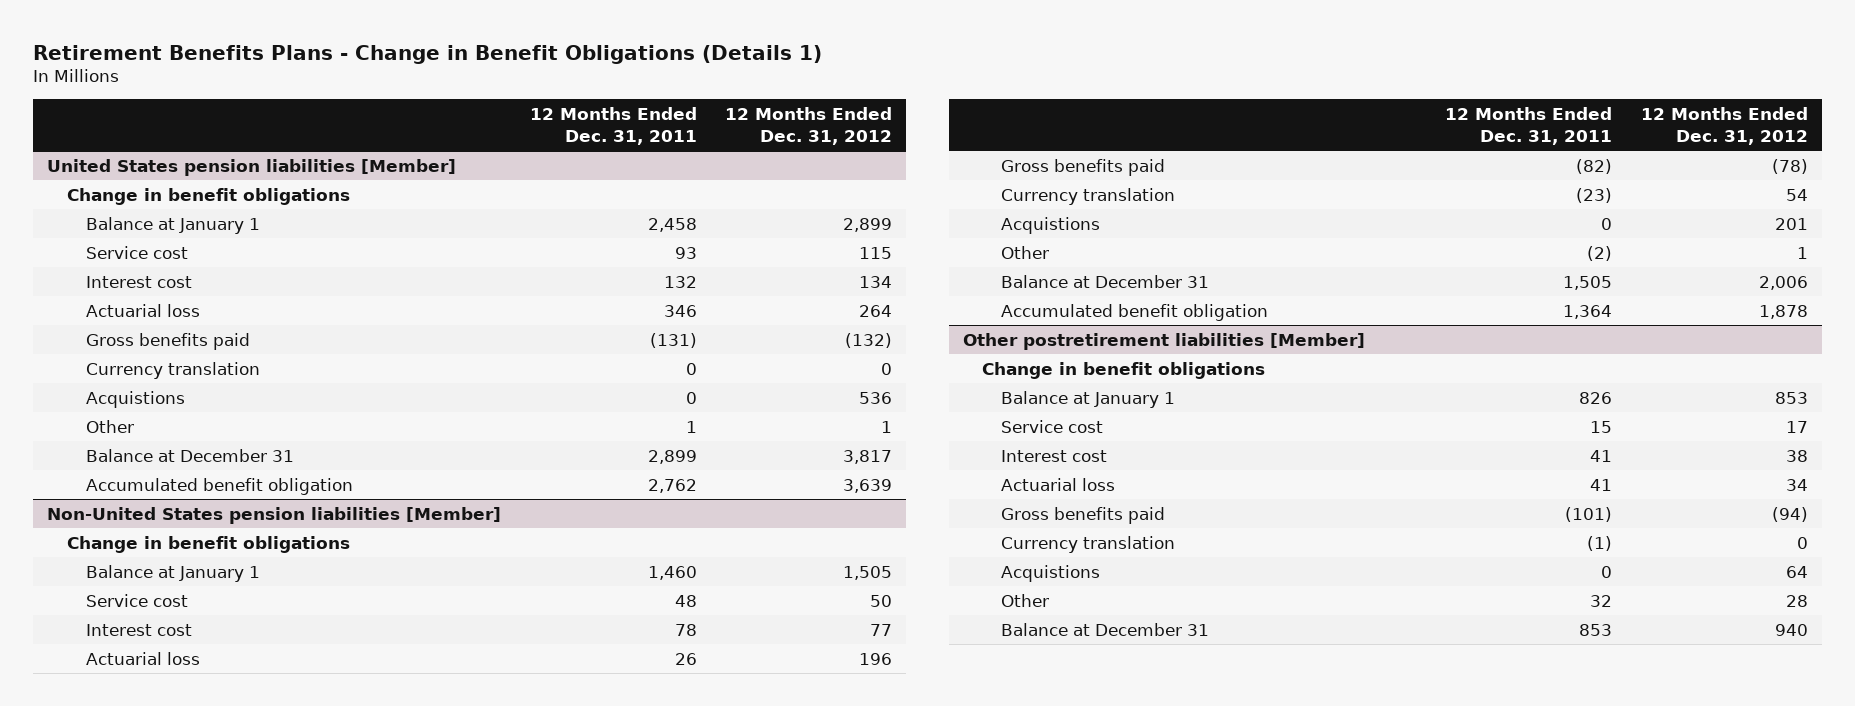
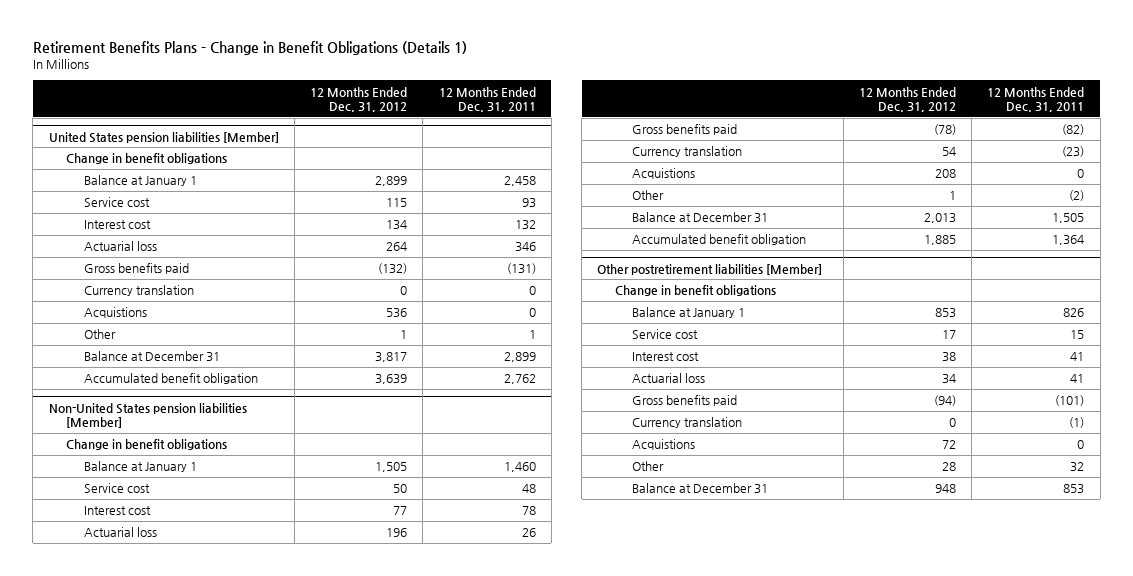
[1774,217,1808,230] 201 -> [934,169,956,179] 208
[1758,275,1808,290] 2,006 -> [923,213,956,224] 2,013
[1758,304,1808,319] 1,878 -> [923,235,956,246] 1,885
[1785,565,1808,578] 64 -> [941,440,956,450] 72
[1774,623,1808,636] 940 -> [934,484,956,494] 948

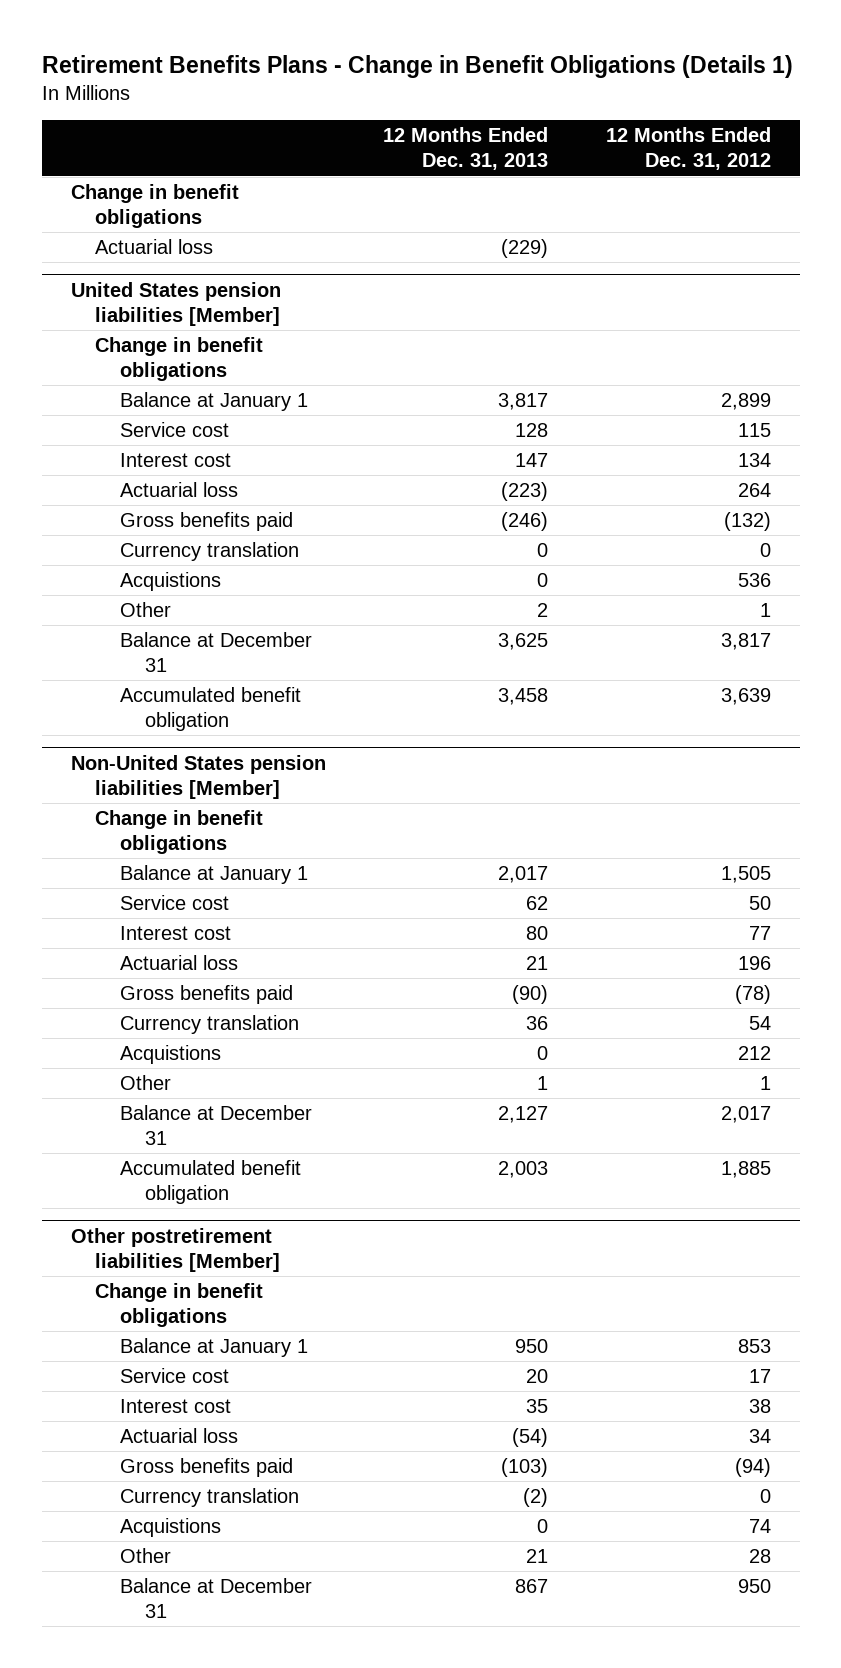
[438,86,536,113] 12 Months Ended Dec. 31, 2011 -> none
none -> [383,127,549,171] 12 Months Ended Dec. 31, 2013
none -> [70,184,239,229] Change in benefit obligations
none -> [95,239,214,255] Actuarial loss
[934,169,956,179] 208 -> [737,1046,771,1061] 212
[923,213,956,224] 2,013 -> [720,1106,771,1124] 2,017
[941,440,956,450] 72 -> [748,1519,771,1534] 74
[934,484,956,494] 948 -> [737,1579,771,1594] 950

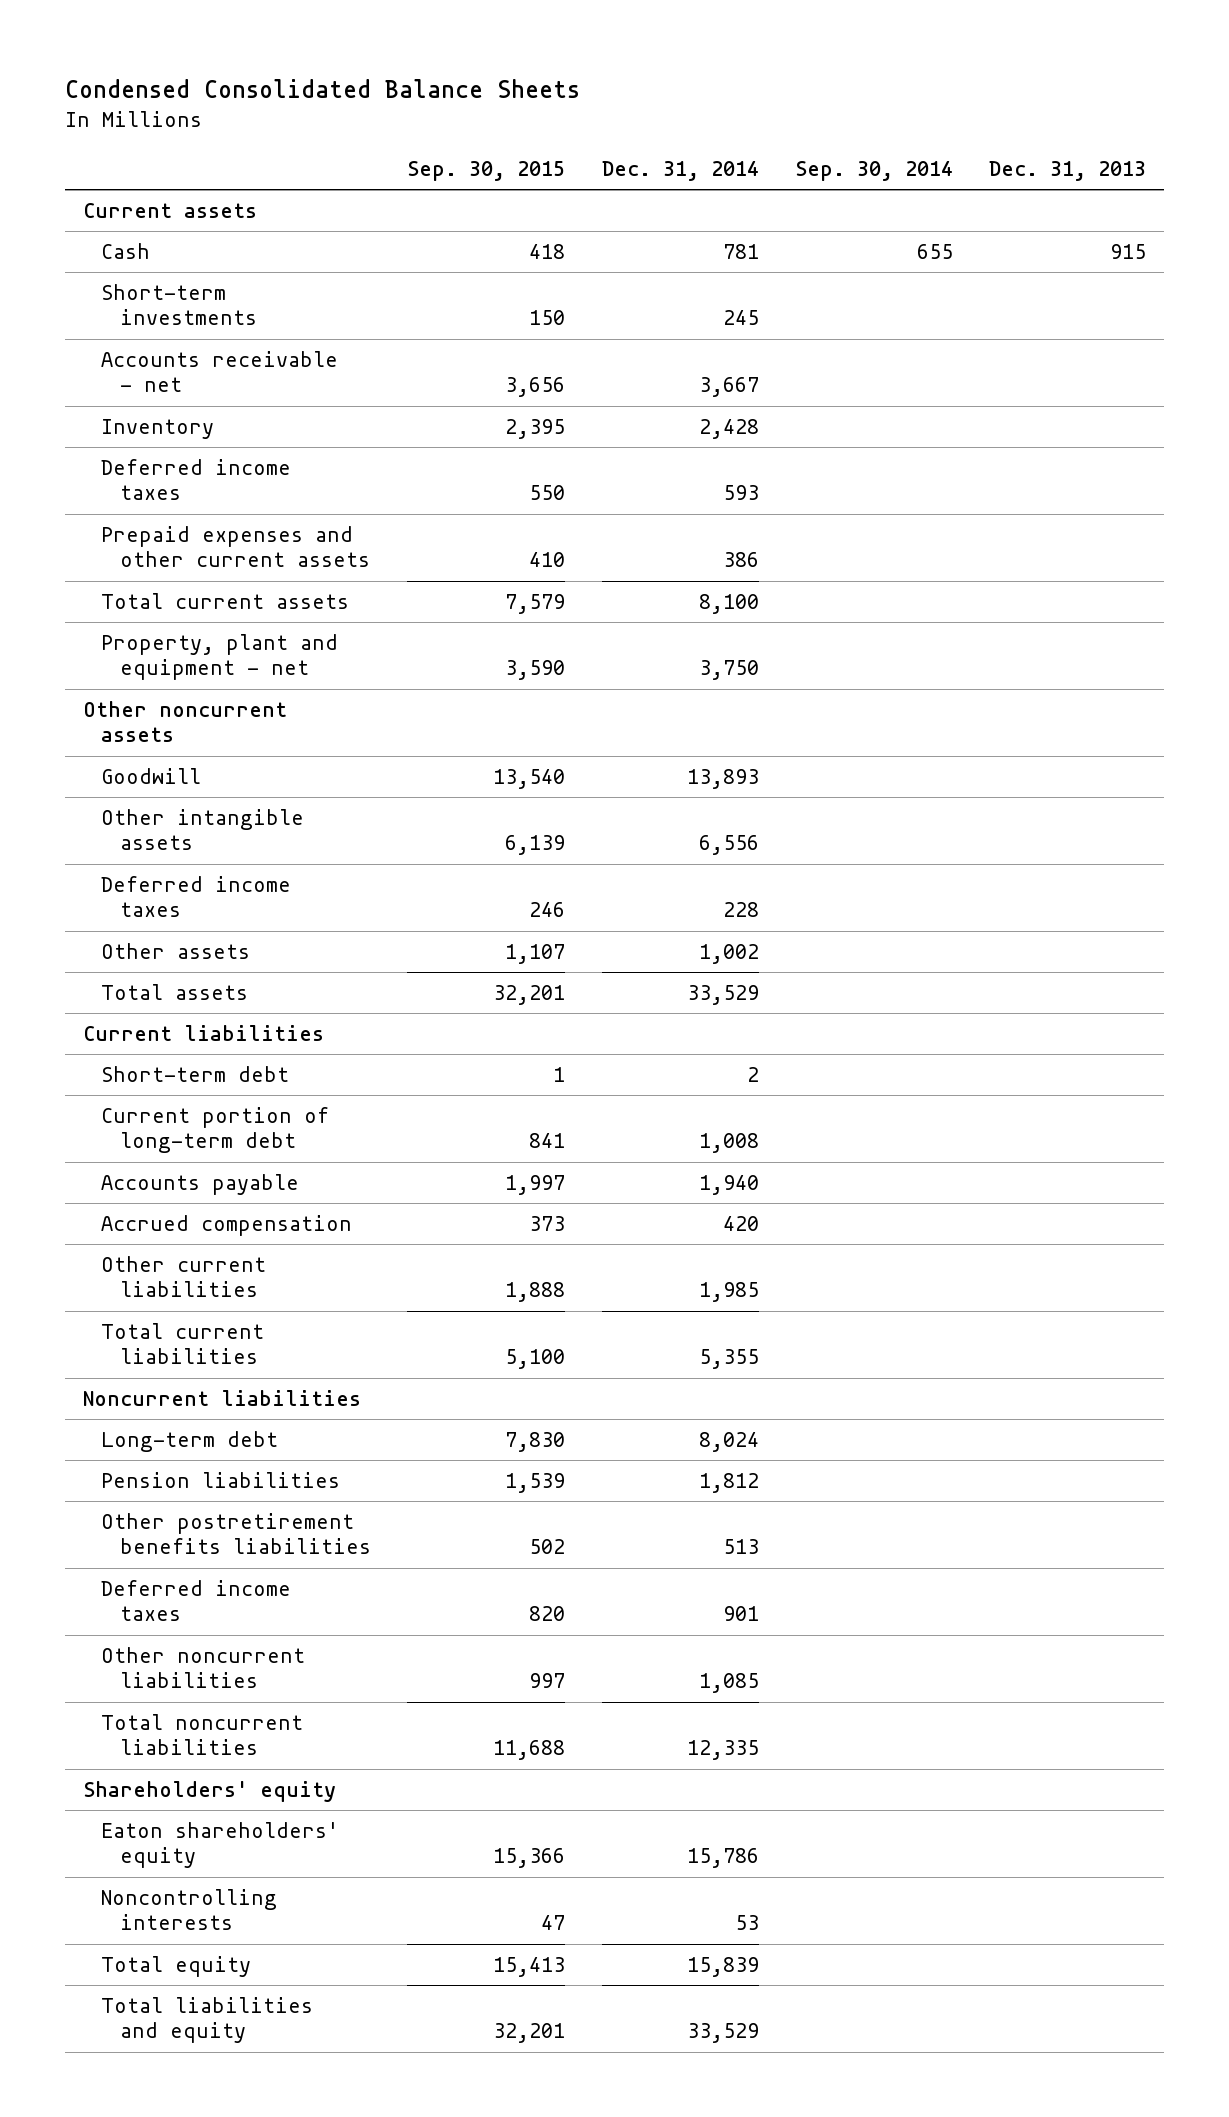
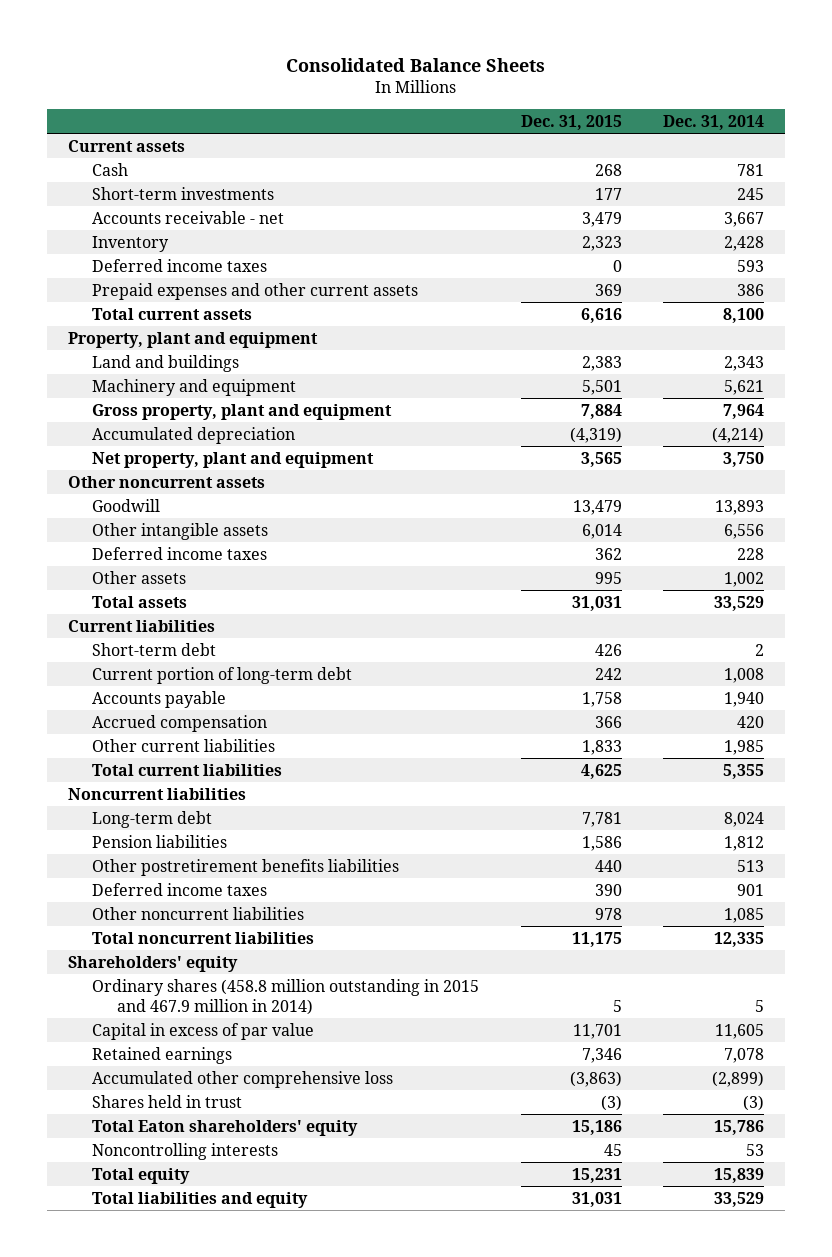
[64,78,580,98] Condensed Consolidated Balance Sheets -> [286,57,546,72] Consolidated Balance Sheets
[407,160,566,181] Sep. 30, 2015 -> none
[794,160,953,181] Sep. 30, 2014 -> none
[989,160,1147,181] Dec. 31, 2013 -> none
none -> [520,114,622,130] Dec. 31, 2015
none -> [68,331,319,348] Property, plant and equipment
none -> [92,354,240,372] Land and buildings
none -> [92,378,297,396] Machinery and equipment
none -> [92,403,393,420] Gross property, plant and equipment
none -> [92,426,296,444] Accumulated depreciation
[101,634,339,681] Property, plant and equipment - net -> [92,451,375,468] Net property, plant and equipment
none -> [92,978,480,1015] Ordinary shares (458.8 million outstanding in 2015 and 467.9 million in 2014)
none -> [92,1022,315,1040] Capital in excess of par value
none -> [92,1046,233,1064] Retained earnings
none -> [92,1070,394,1088] Accumulated other comprehensive loss
none -> [92,1094,243,1108] Shares held in trust
[101,1822,340,1869] Eaton shareholders' equity -> [92,1119,359,1136] Total Eaton shareholders' equity

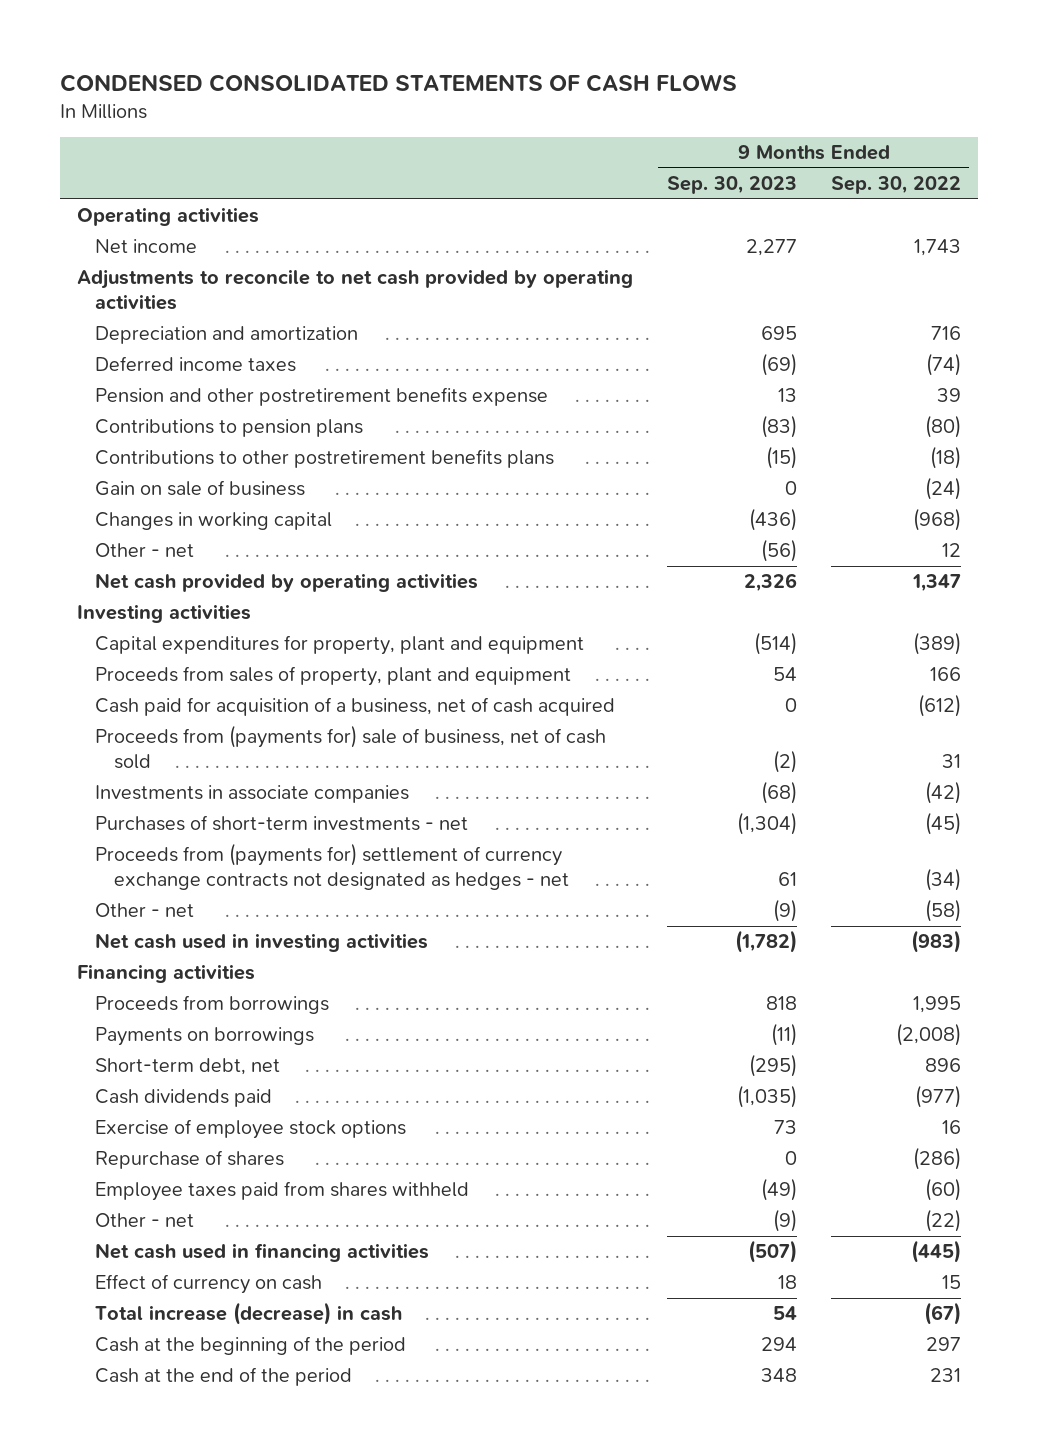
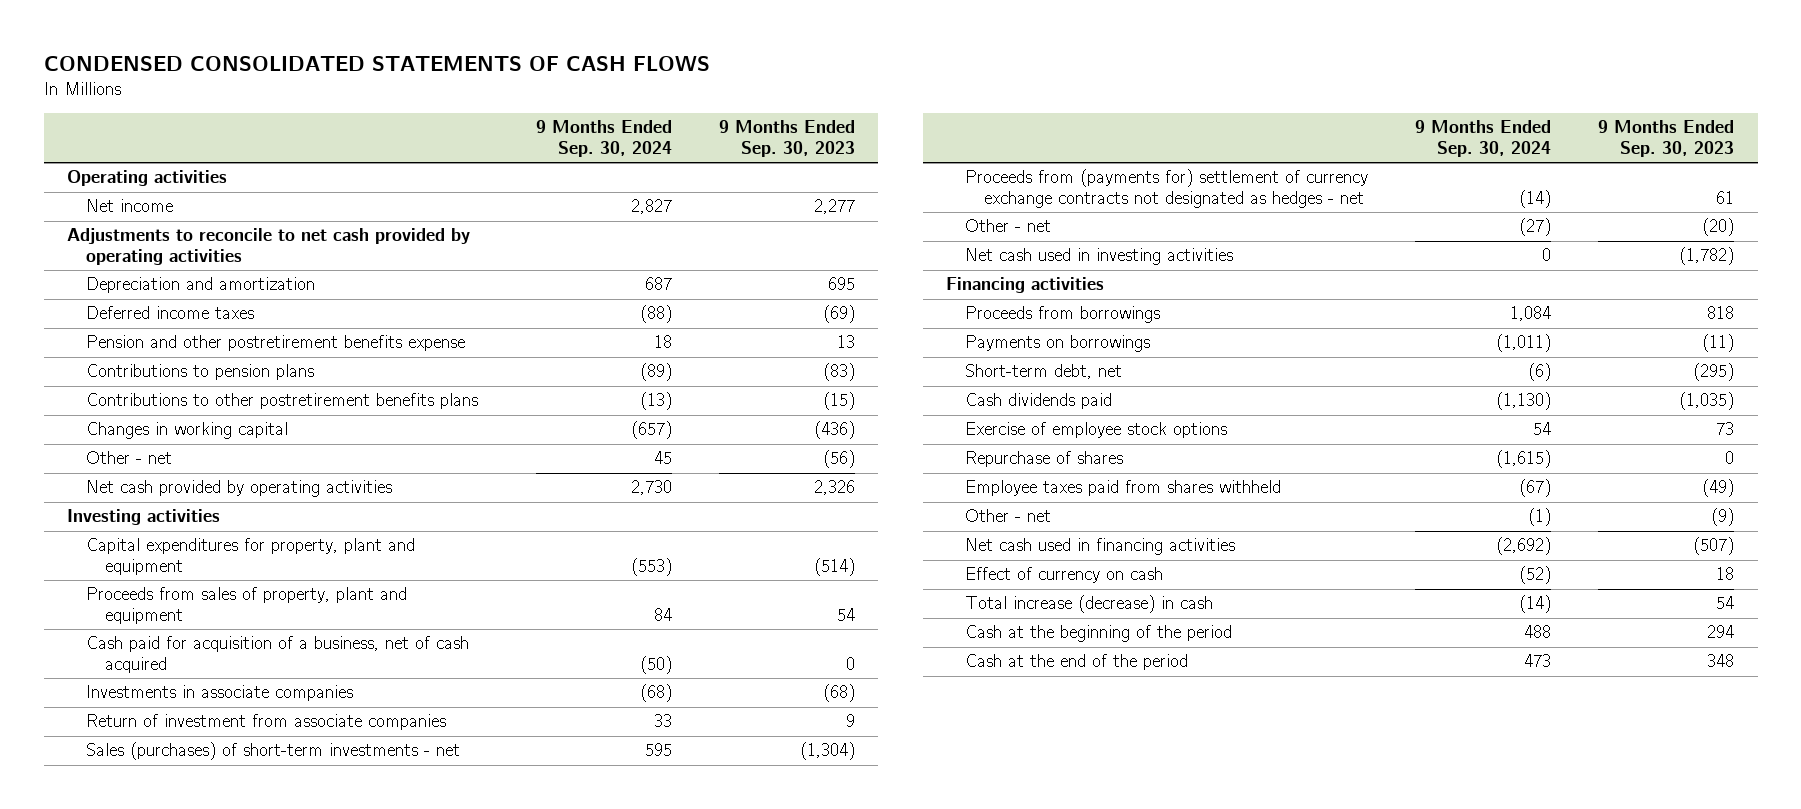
[830,176,961,195] Sep. 30, 2022 -> none
none -> [535,120,672,158] 9 Months Ended Sep. 30, 2024
[95,480,306,497] Gain on sale of business -> none
[95,725,607,770] Proceeds from (payments for) sale of business, net of cash sold -> none
none -> [85,714,446,731] Return of investment from associate companies
[95,815,469,832] Purchases of short-term investments - net -> [85,742,460,761] Sales (purchases) of short-term investments - net
[772,899,797,923] (9) -> [1702,218,1735,237] (20)

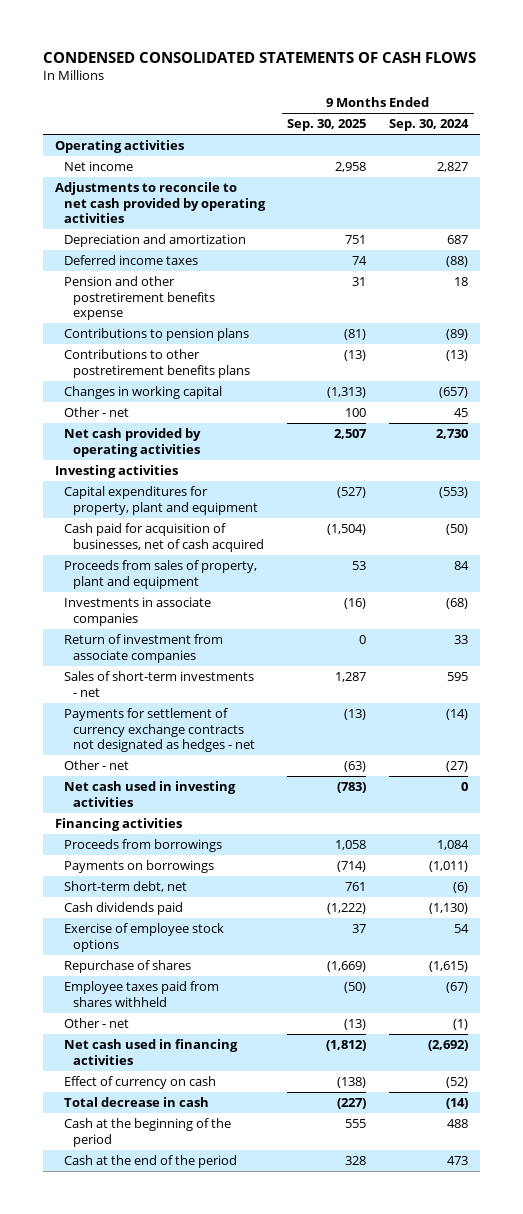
[718,120,855,158] 9 Months Ended Sep. 30, 2023 -> none
none -> [287,119,367,132] Sep. 30, 2025
none -> [63,522,264,552] Cash paid for acquisition of businesses, net of cash acquired
[85,636,469,674] Cash paid for acquisition of a business, net of cash acquired -> none
[85,742,460,761] Sales (purchases) of short-term investments - net -> [63,670,254,697] Sales of short-term investments - net
[964,169,1368,209] Proceeds from (payments for) settlement of currency exchange contracts not designated as hedges - net -> [63,707,255,753] Payments for settlement of currency exchange contracts not designated as hedges - net
[964,595,1213,614] Total increase (decrease) in cash -> [63,1096,209,1107] Total decrease in cash

